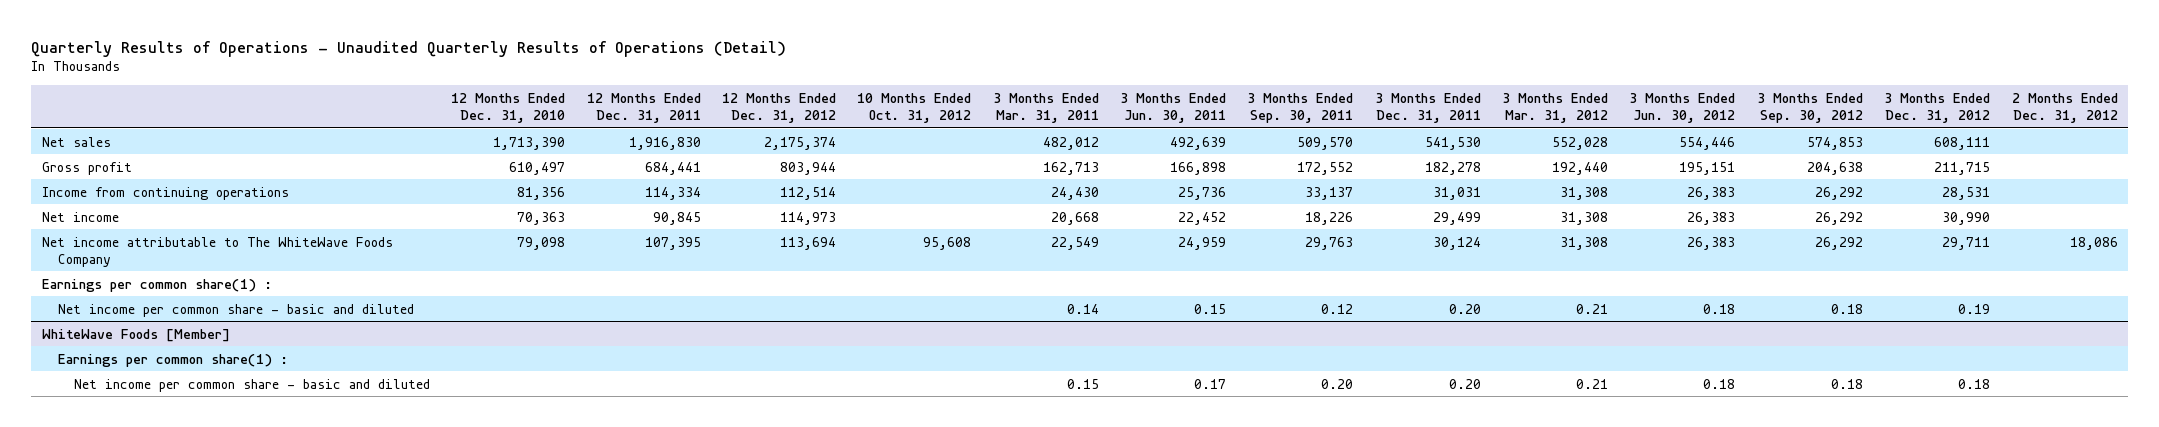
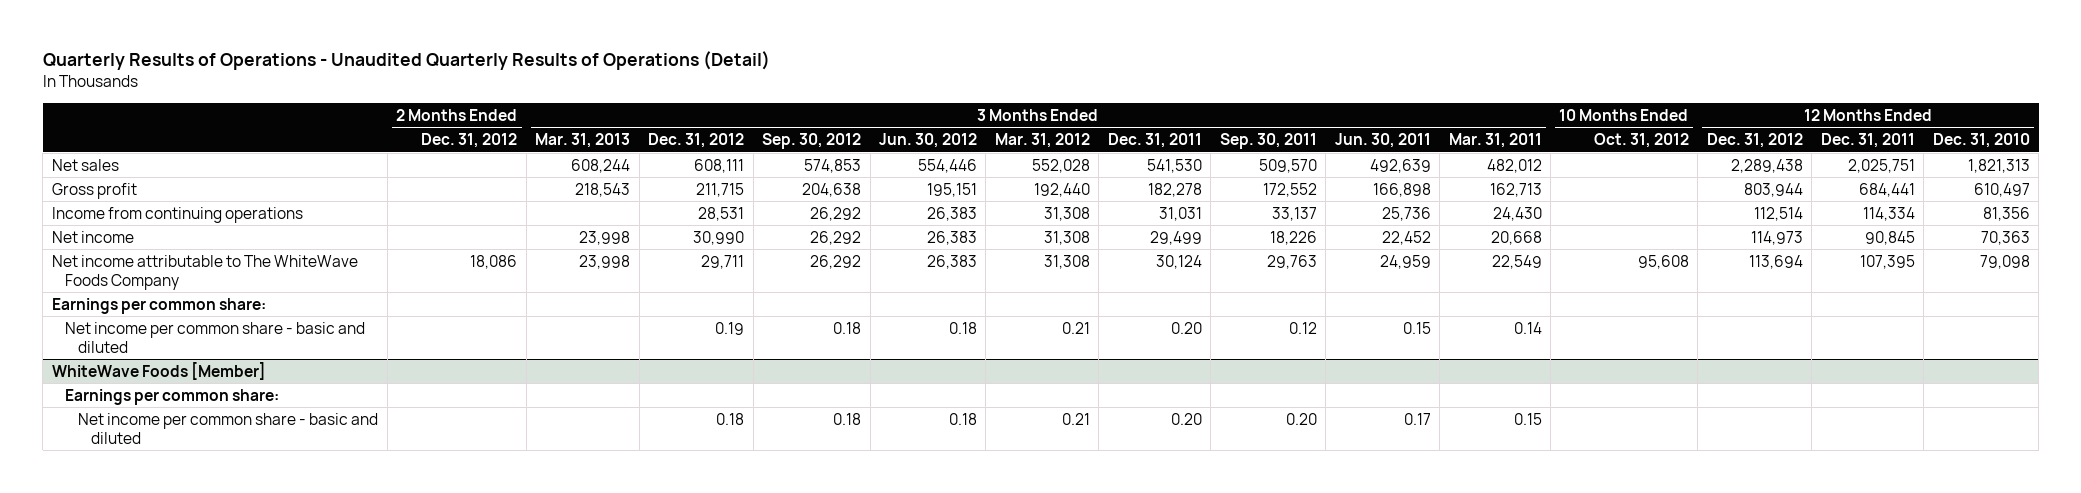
none -> [535,132,631,148] Mar. 31, 2013
[493,136,566,150] 1,713,390 -> [1967,158,2030,173] 1,821,313
[628,136,701,150] 1,916,830 -> [1847,158,1915,173] 2,025,751
[763,136,836,150] 2,175,374 -> [1730,158,1803,173] 2,289,438
[41,278,272,292] Earnings per common share(1) : -> [51,297,266,314] Earnings per common share:
[57,353,288,367] Earnings per common share(1) : -> [64,388,279,405] Earnings per common share:

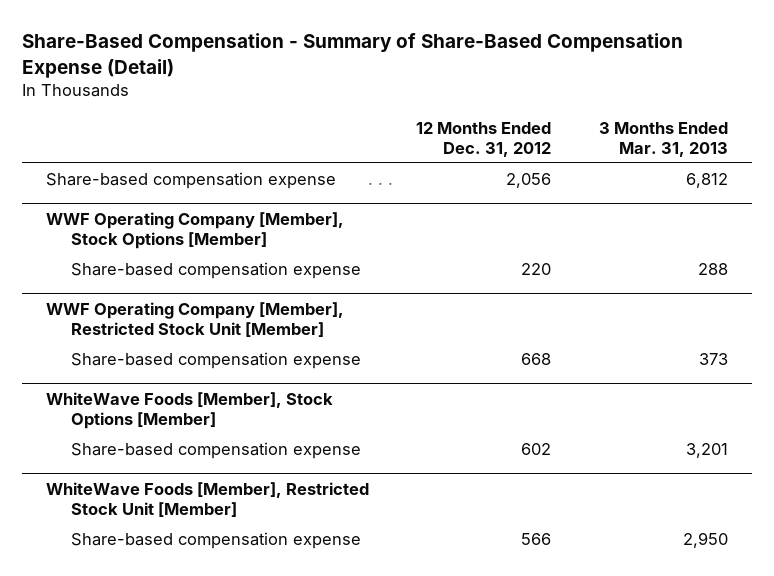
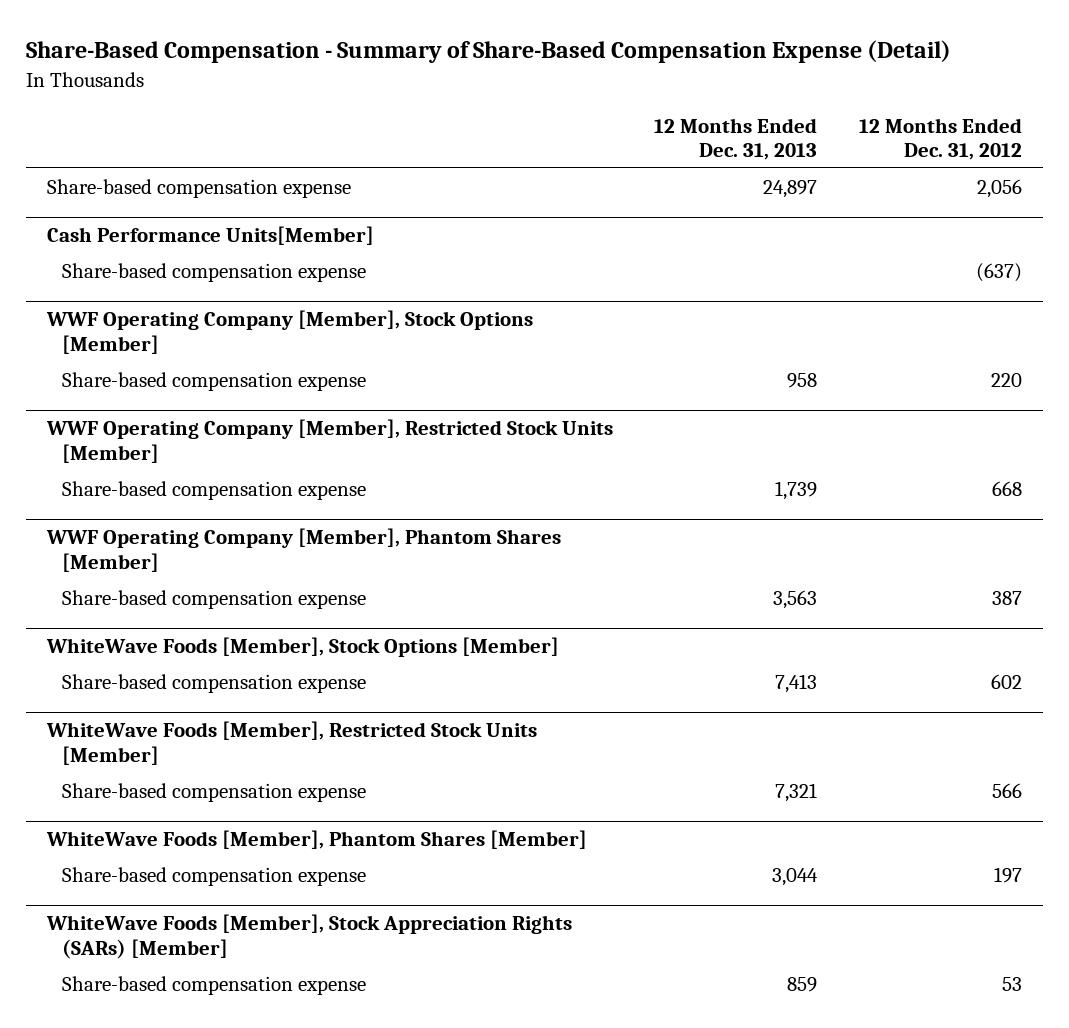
[599,121,729,157] 3 Months Ended Mar. 31, 2013 -> none
none -> [654,117,818,161] 12 Months Ended Dec. 31, 2013
none -> [46,226,374,246] Cash Performance Units[Member]
none -> [61,263,366,283] Share-based compensation expense
[45,301,344,337] WWF Operating Company [Member], Restricted Stock Unit [Member] -> [45,419,613,463] WWF Operating Company [Member], Restricted Stock Units [Member]
none -> [45,528,561,572] WWF Operating Company [Member], Phantom Shares [Member]
none -> [61,590,366,610] Share-based compensation expense
[45,481,369,517] WhiteWave Foods [Member], Restricted Stock Unit [Member] -> [45,721,537,765] WhiteWave Foods [Member], Restricted Stock Units [Member]
none -> [45,830,587,850] WhiteWave Foods [Member], Phantom Shares [Member]
none -> [61,867,366,887] Share-based compensation expense
none -> [45,914,572,959] WhiteWave Foods [Member], Stock Appreciation Rights (SARs) [Member]
none -> [61,976,366,996] Share-based compensation expense

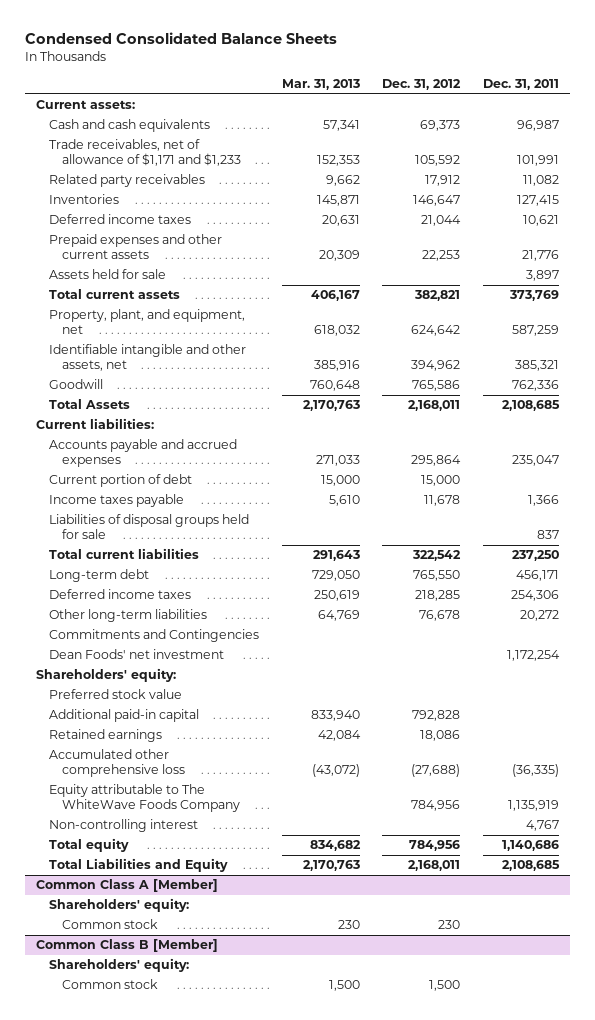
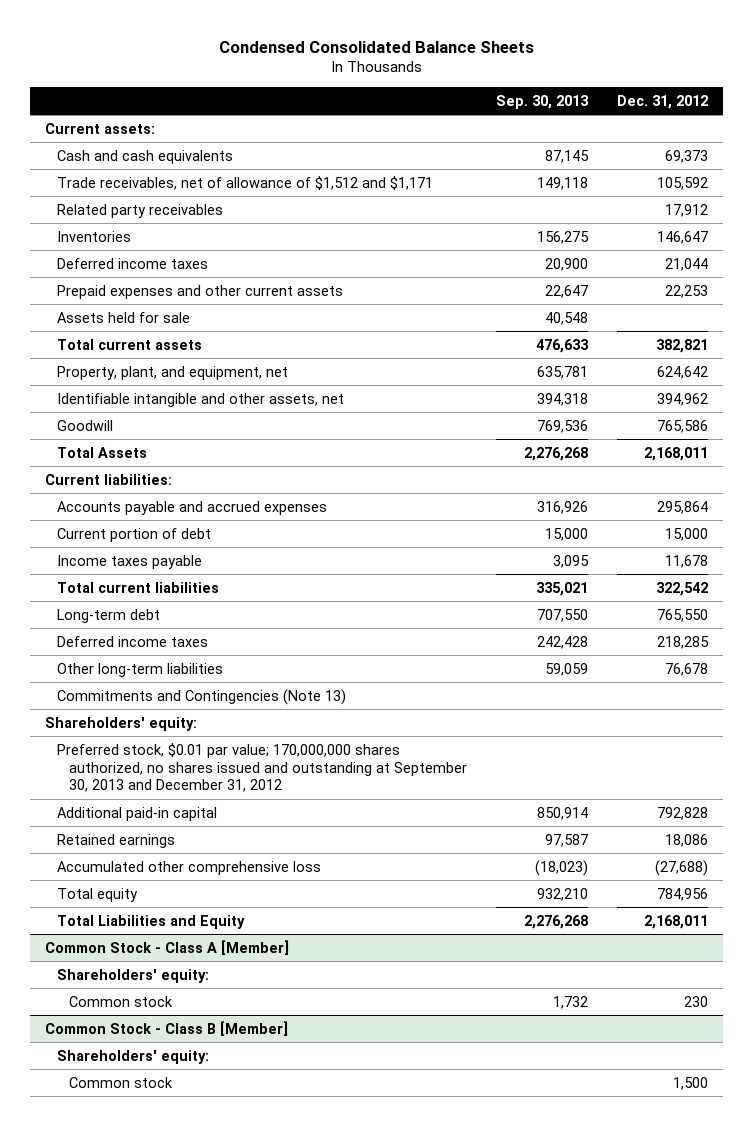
[281,79,360,91] Mar. 31, 2013 -> none
[482,79,559,91] Dec. 31, 2011 -> none
none -> [495,94,589,109] Sep. 30, 2013
[48,139,241,166] Trade receivables, net of allowance of $1,171 and $1,233 -> [56,175,433,190] Trade receivables, net of allowance of $1,512 and $1,171
[48,514,249,539] Liabilities of disposal groups held for sale -> none
[48,649,224,660] Dean Foods' net investment -> none
[48,629,259,643] Commitments and Contingencies -> [56,688,346,705] Commitments and Contingencies (Note 13)
[48,689,182,700] Preferred stock value -> [56,742,467,793] Preferred stock, $0.01 par value; 170,000,000 shares authorized, no shares issued and outstanding at September 30, 2013 and December 31, 2012
[48,784,240,812] Equity attributable to The WhiteWave Foods Company -> none
[48,819,198,833] Non-controlling interest -> none
[35,879,218,893] Common Class A [Member] -> [45,939,290,955] Common Stock - Class A [Member]
[35,939,218,953] Common Class B [Member] -> [45,1020,289,1036] Common Stock - Class B [Member]

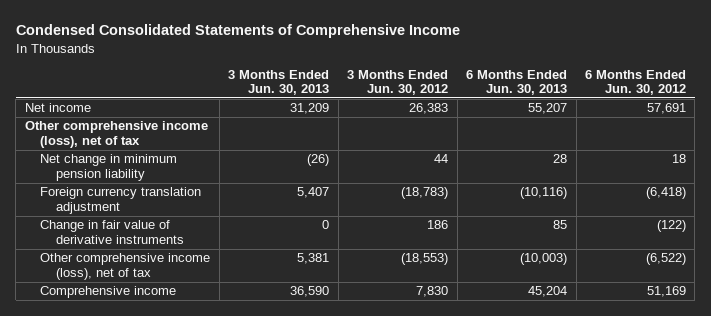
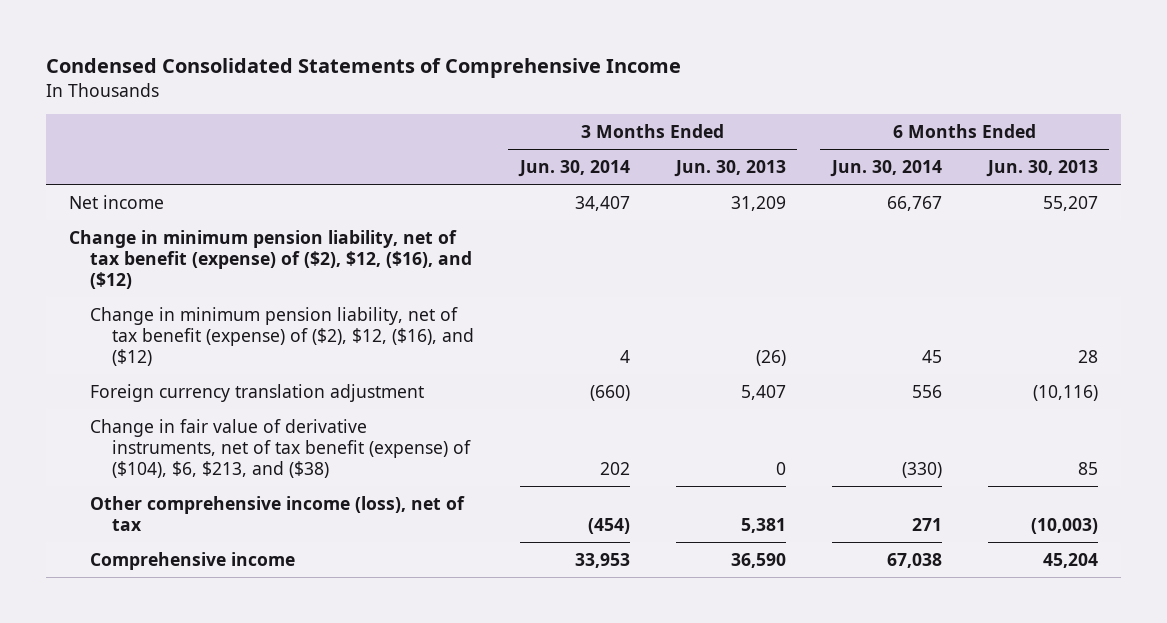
[347,69,449,96] 3 Months Ended Jun. 30, 2012 -> none
[585,69,687,96] 6 Months Ended Jun. 30, 2012 -> none
none -> [517,160,630,178] Jun. 30, 2014
none -> [829,160,942,178] Jun. 30, 2014
[24,121,208,149] Other comprehensive income (loss), net of tax -> none
none -> [68,229,473,289] Change in minimum pension liability, net of tax benefit (expense) of ($2), $12, ($16), and ($12)
[40,154,178,182] Net change in minimum pension liability -> [90,306,474,366] Change in minimum pension liability, net of tax benefit (expense) of ($2), $12, ($16), and ($12)
[40,220,185,245] Change in fair value of derivative instruments -> [90,418,471,478] Change in fair value of derivative instruments, net of tax benefit (expense) of ($104), $6, $213, and ($38)

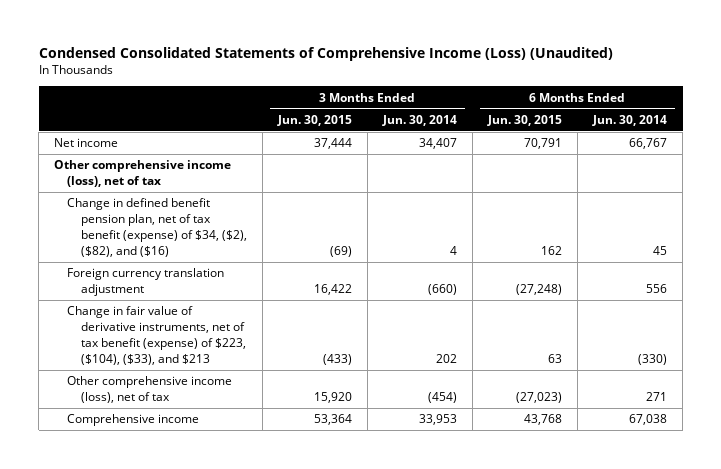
[45,58,681,79] Condensed Consolidated Statements of Comprehensive Income -> [38,46,613,61] Condensed Consolidated Statements of Comprehensive Income (Loss) (Unaudited)
[673,160,786,178] Jun. 30, 2013 -> none
[985,160,1098,178] Jun. 30, 2013 -> none
none -> [276,114,352,126] Jun. 30, 2015
none -> [486,114,562,126] Jun. 30, 2015
[68,229,473,289] Change in minimum pension liability, net of tax benefit (expense) of ($2), $12, ($16), and ($12) -> [54,160,232,188] Other comprehensive income (loss), net of tax
[90,306,474,366] Change in minimum pension liability, net of tax benefit (expense) of ($2), $12, ($16), and ($12) -> [67,198,247,257] Change in defined benefit pension plan, net of tax benefit (expense) of $34, ($2), ($82), and ($16)
[90,418,471,478] Change in fair value of derivative instruments, net of tax benefit (expense) of ($104), $6, $213, and ($38) -> [67,306,246,365] Change in fair value of derivative instruments, net of tax benefit (expense) of $223, ($104), ($33), and $213

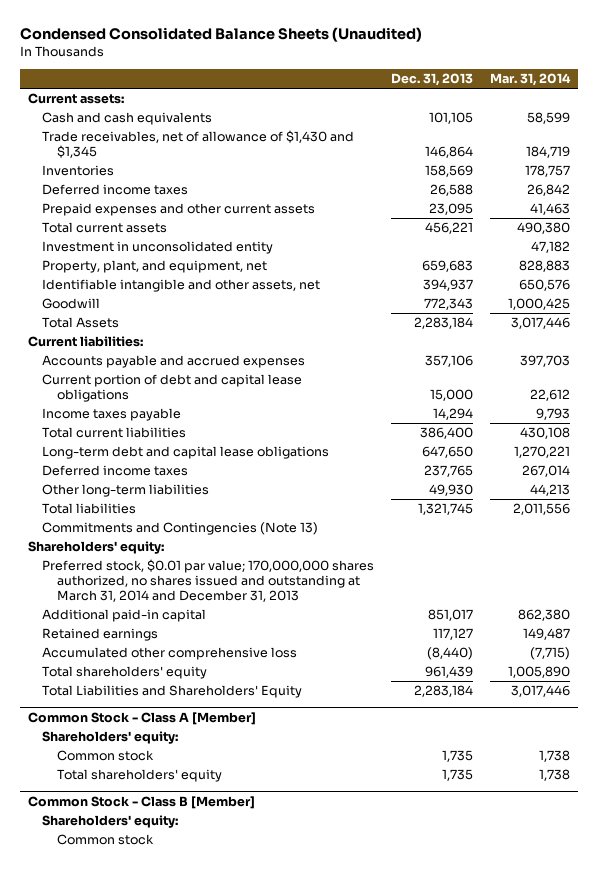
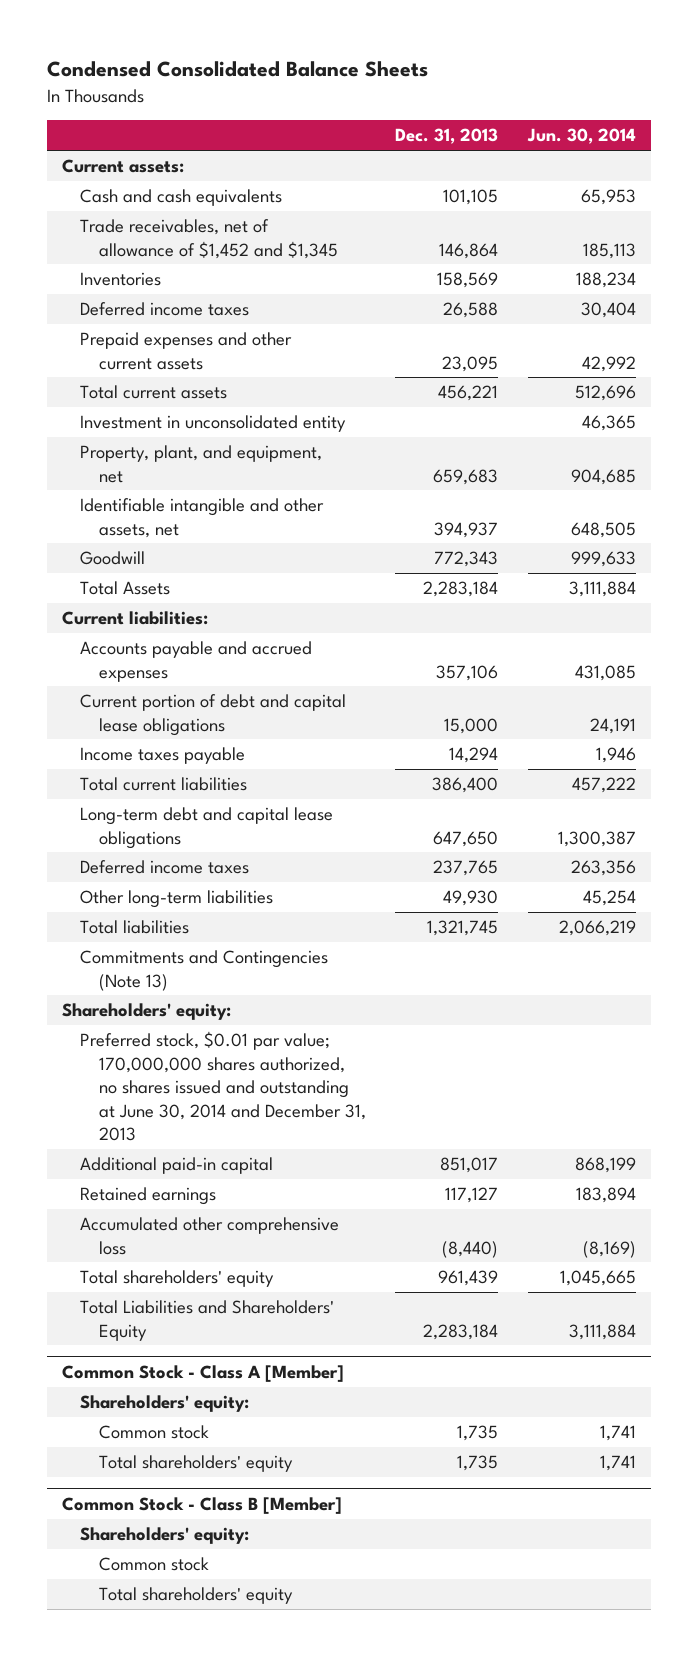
[19,27,422,43] Condensed Consolidated Balance Sheets (Unaudited) -> [47,61,429,78] Condensed Consolidated Balance Sheets
[489,73,571,87] Mar. 31, 2014 -> none
none -> [527,128,637,145] Jun. 30, 2014
[42,130,355,158] Trade receivables, net of allowance of $1,430 and $1,345 -> [80,219,338,259] Trade receivables, net of allowance of $1,452 and $1,345
[42,559,375,602] Preferred stock, $0.01 par value; 170,000,000 shares authorized, no shares issued and outstanding at March 31, 2014 and December 31, 2013 -> [80,1031,366,1142] Preferred stock, $0.01 par value; 170,000,000 shares authorized, no shares issued and outstanding at June 30, 2014 and December 31, 2013
none -> [98,1587,293,1605] Total shareholders' equity

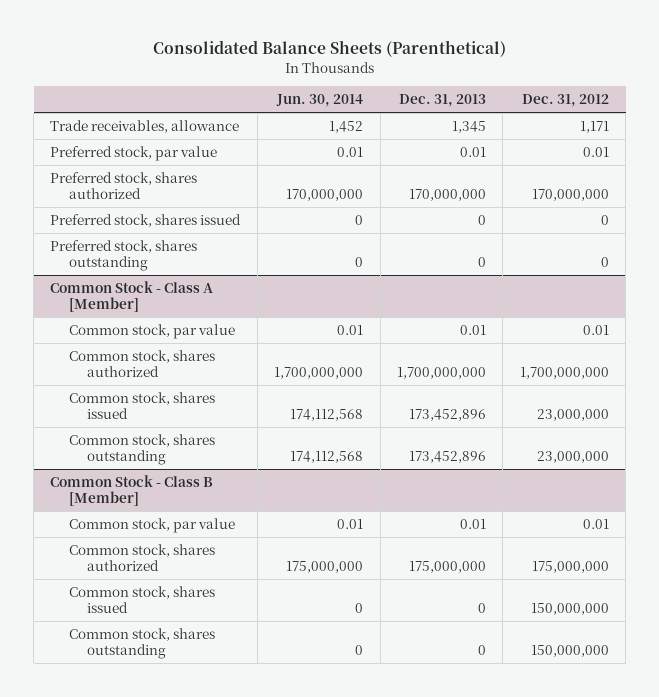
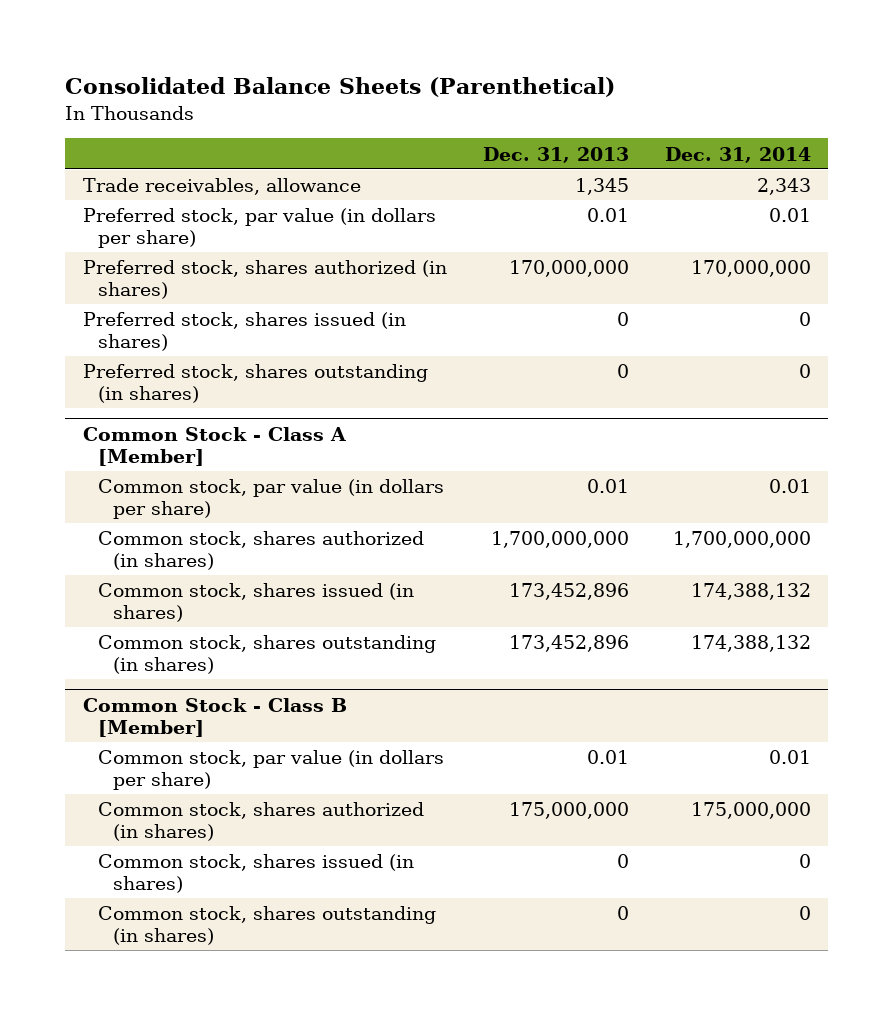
[276,93,364,107] Jun. 30, 2014 -> none
[521,93,609,107] Dec. 31, 2012 -> none
none -> [664,146,811,163] Dec. 31, 2014
[50,145,218,161] Preferred stock, par value -> [83,208,437,248] Preferred stock, par value (in dollars per share)
[50,171,198,199] Preferred stock, shares authorized -> [83,260,448,299] Preferred stock, shares authorized (in shares)
[50,213,242,227] Preferred stock, shares issued -> [83,312,407,351] Preferred stock, shares issued (in shares)
[50,239,198,271] Preferred stock, shares outstanding -> [83,364,429,403] Preferred stock, shares outstanding (in shares)
[68,323,235,339] Common stock, par value -> [98,479,445,519] Common stock, par value (in dollars per share)
[68,349,215,377] Common stock, shares authorized -> [98,531,425,570] Common stock, shares authorized (in shares)
[68,391,215,419] Common stock, shares issued -> [98,583,415,622] Common stock, shares issued (in shares)
[68,433,215,465] Common stock, shares outstanding -> [98,635,437,674] Common stock, shares outstanding (in shares)
[68,517,235,533] Common stock, par value -> [98,750,445,790] Common stock, par value (in dollars per share)
[68,543,215,571] Common stock, shares authorized -> [98,802,425,841] Common stock, shares authorized (in shares)
[68,585,215,613] Common stock, shares issued -> [98,854,415,893] Common stock, shares issued (in shares)
[68,627,215,659] Common stock, shares outstanding -> [98,906,437,945] Common stock, shares outstanding (in shares)

